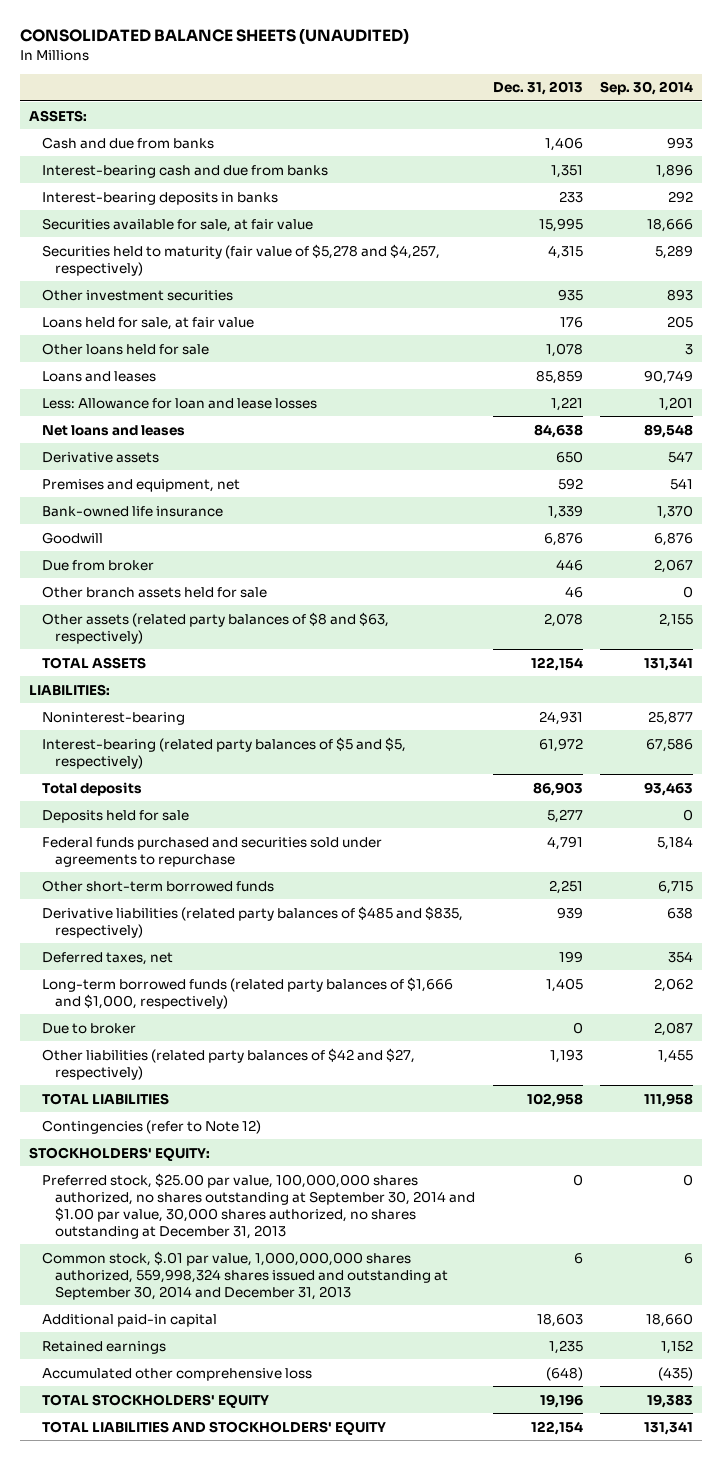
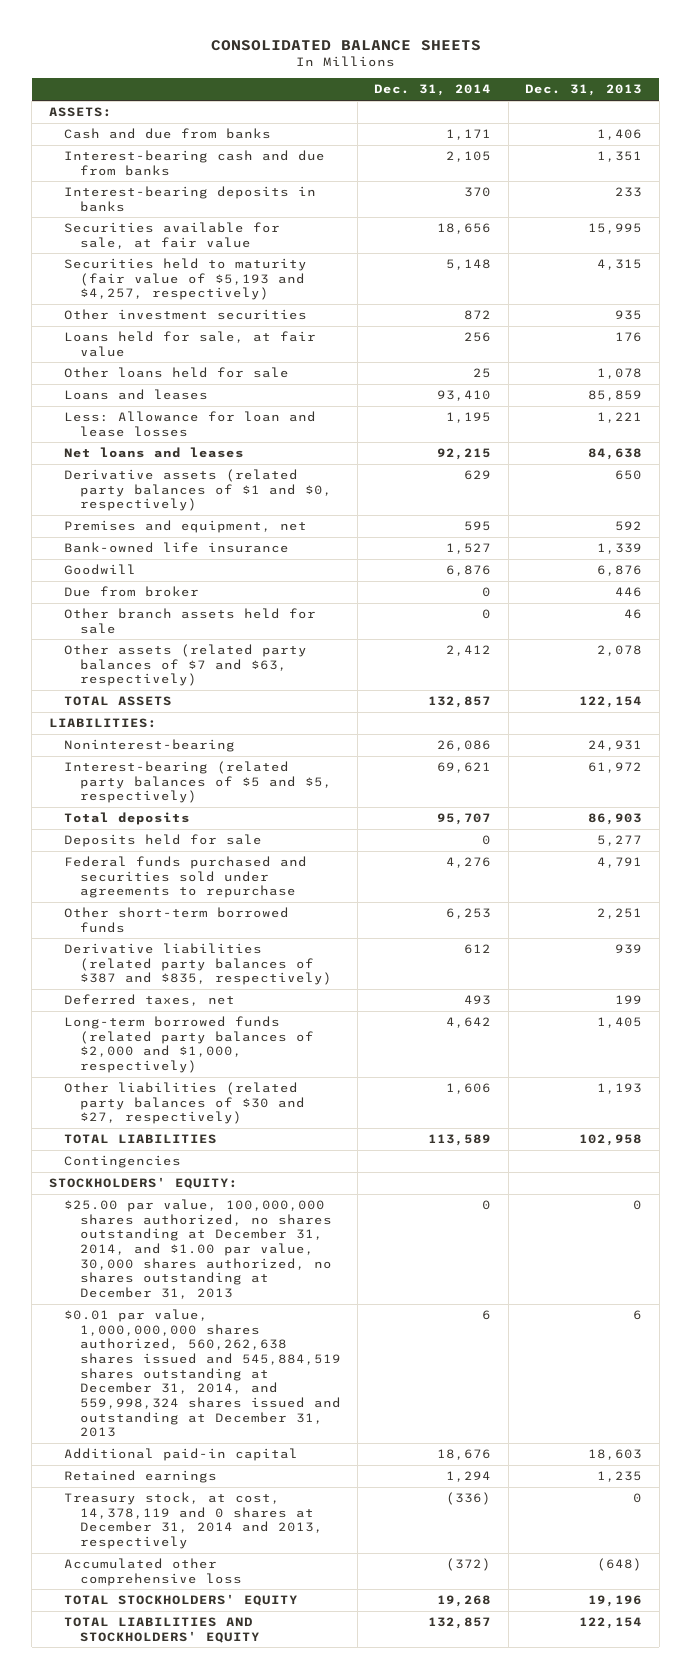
[20,28,410,45] CONSOLIDATED BALANCE SHEETS (UNAUDITED) -> [210,40,481,52] CONSOLIDATED BALANCE SHEETS
[600,81,694,96] Sep. 30, 2014 -> none
none -> [374,84,492,97] Dec. 31, 2014
[42,243,441,276] Securities held to maturity (fair value of $5,278 and $4,257, respectively) -> [64,258,308,301] Securities held to maturity (fair value of $5,193 and $4,257, respectively)
[42,451,160,463] Derivative assets -> [64,469,332,512] Derivative assets (related party balances of $1 and $0, respectively)
[42,611,390,644] Other assets (related party balances of $8 and $63, respectively) -> [64,644,308,687] Other assets (related party balances of $7 and $63, respectively)
[42,905,464,938] Derivative liabilities (related party balances of $485 and $835, respectively) -> [64,943,332,986] Derivative liabilities (related party balances of $387 and $835, respectively)
[42,1022,137,1034] Due to broker -> none
[42,976,454,1009] Long-term borrowed funds (related party balances of $1,666 and $1,000, respectively) -> [64,1016,314,1074] Long-term borrowed funds (related party balances of $2,000 and $1,000, respectively)
[42,1047,416,1080] Other liabilities (related party balances of $42 and $27, respectively) -> [64,1082,305,1125] Other liabilities (related party balances of $30 and $27, respectively)
[42,1119,262,1134] Contingencies (refer to Note 12) -> [64,1155,182,1169] Contingencies
[42,1172,476,1239] Preferred stock, $25.00 par value, 100,000,000 shares authorized, no shares outstanding at September 30, 2014 and $1.00 par value, 30,000 shares authorized, no shares outstanding at December 31, 2013 -> [64,1199,332,1299] $25.00 par value, 100,000,000 shares authorized, no shares outstanding at December 31, 2014, and $1.00 par value, 30,000 shares authorized, no shares outstanding at December 31, 2013
[42,1250,449,1300] Common stock, $.01 par value, 1,000,000,000 shares authorized, 559,998,324 shares issued and outstanding at September 30, 2014 and December 31, 2013 -> [64,1309,341,1438] $0.01 par value, 1,000,000,000 shares authorized, 560,262,638 shares issued and 545,884,519 shares outstanding at December 31, 2014, and 559,998,324 shares issued and outstanding at December 31, 2013
none -> [64,1492,323,1550] Treasury stock, at cost, 14,378,119 and 0 shares at December 31, 2014 and 2013, respectively

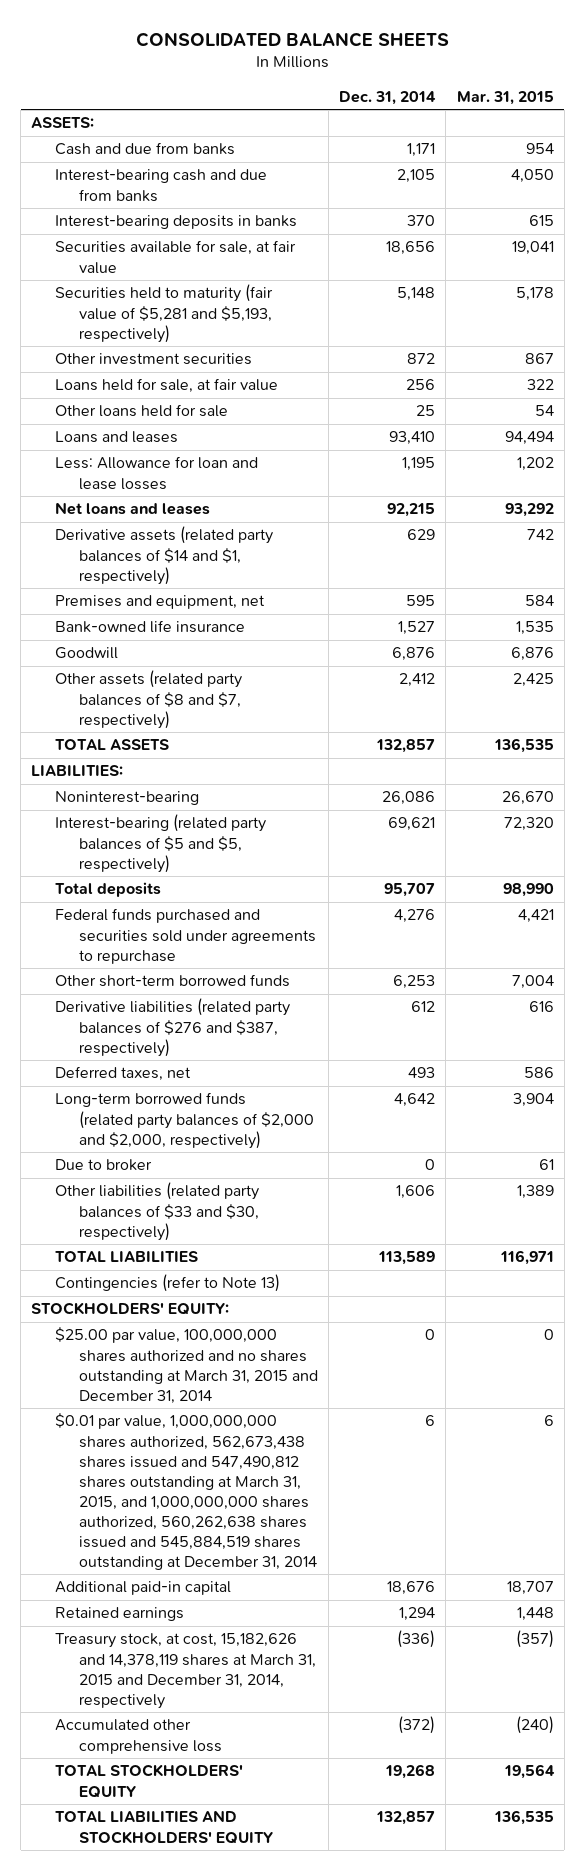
[525,84,643,97] Dec. 31, 2013 -> none
none -> [456,90,554,105] Mar. 31, 2015
[64,258,308,301] Securities held to maturity (fair value of $5,193 and $4,257, respectively) -> [55,284,274,343] Securities held to maturity (fair value of $5,281 and $5,193, respectively)
[64,469,332,512] Derivative assets (related party balances of $1 and $0, respectively) -> [55,526,274,585] Derivative assets (related party balances of $14 and $1, respectively)
[64,586,200,598] Due from broker -> none
[64,608,317,634] Other branch assets held for sale -> none
[64,644,308,687] Other assets (related party balances of $7 and $63, respectively) -> [55,670,243,729] Other assets (related party balances of $8 and $7, respectively)
[64,834,263,848] Deposits held for sale -> none
[64,943,332,986] Derivative liabilities (related party balances of $387 and $835, respectively) -> [55,998,291,1057] Derivative liabilities (related party balances of $276 and $387, respectively)
[64,1016,314,1074] Long-term borrowed funds (related party balances of $2,000 and $1,000, respectively) -> [55,1092,314,1149] Long-term borrowed funds (related party balances of $2,000 and $2,000, respectively)
none -> [55,1159,153,1172] Due to broker
[64,1082,305,1125] Other liabilities (related party balances of $30 and $27, respectively) -> [55,1182,260,1241] Other liabilities (related party balances of $33 and $30, respectively)
[64,1155,182,1169] Contingencies -> [55,1274,281,1293] Contingencies (refer to Note 13)
[64,1199,332,1299] $25.00 par value, 100,000,000 shares authorized, no shares outstanding at December 31, 2014, and $1.00 par value, 30,000 shares authorized, no shares outstanding at December 31, 2013 -> [55,1327,318,1404] $25.00 par value, 100,000,000 shares authorized and no shares outstanding at March 31, 2015 and December 31, 2014
[64,1309,341,1438] $0.01 par value, 1,000,000,000 shares authorized, 560,262,638 shares issued and 545,884,519 shares outstanding at December 31, 2014, and 559,998,324 shares issued and outstanding at December 31, 2013 -> [55,1413,317,1570] $0.01 par value, 1,000,000,000 shares authorized, 562,673,438 shares issued and 547,490,812 shares outstanding at March 31, 2015, and 1,000,000,000 shares authorized, 560,262,638 shares issued and 545,884,519 shares outstanding at December 31, 2014
[64,1492,323,1550] Treasury stock, at cost, 14,378,119 and 0 shares at December 31, 2014 and 2013, respectively -> [55,1633,316,1709] Treasury stock, at cost, 15,182,626 and 14,378,119 shares at March 31, 2015 and December 31, 2014, respectively

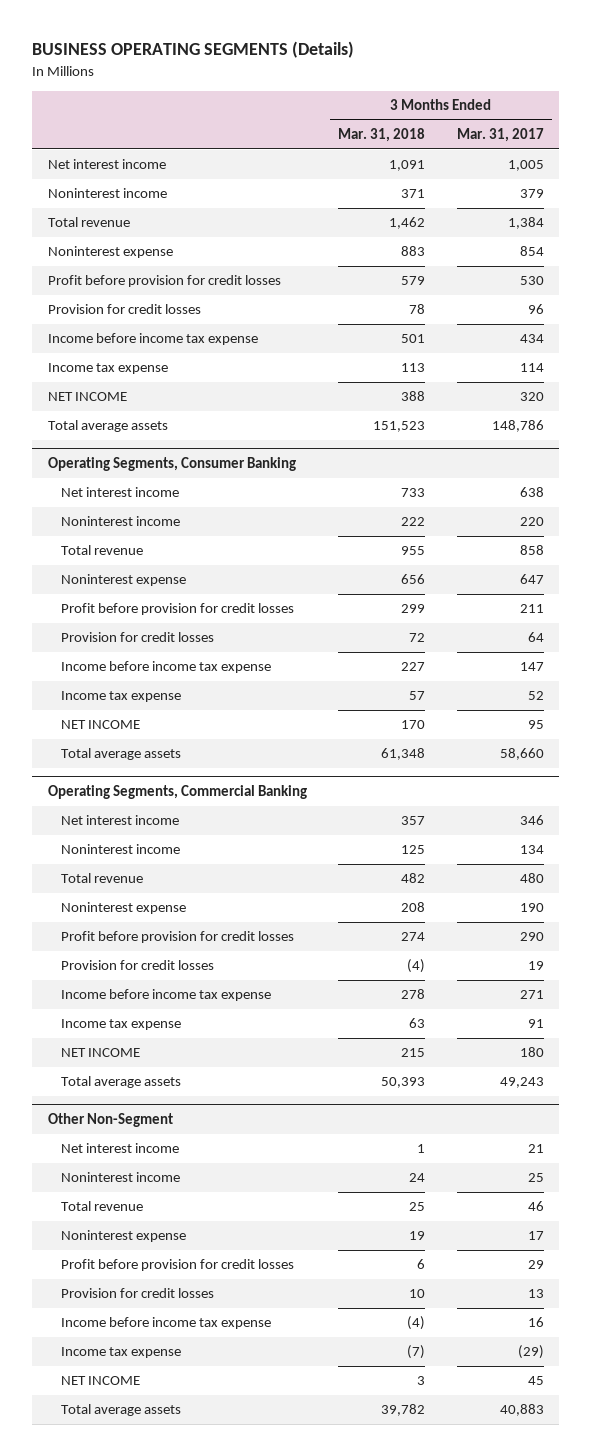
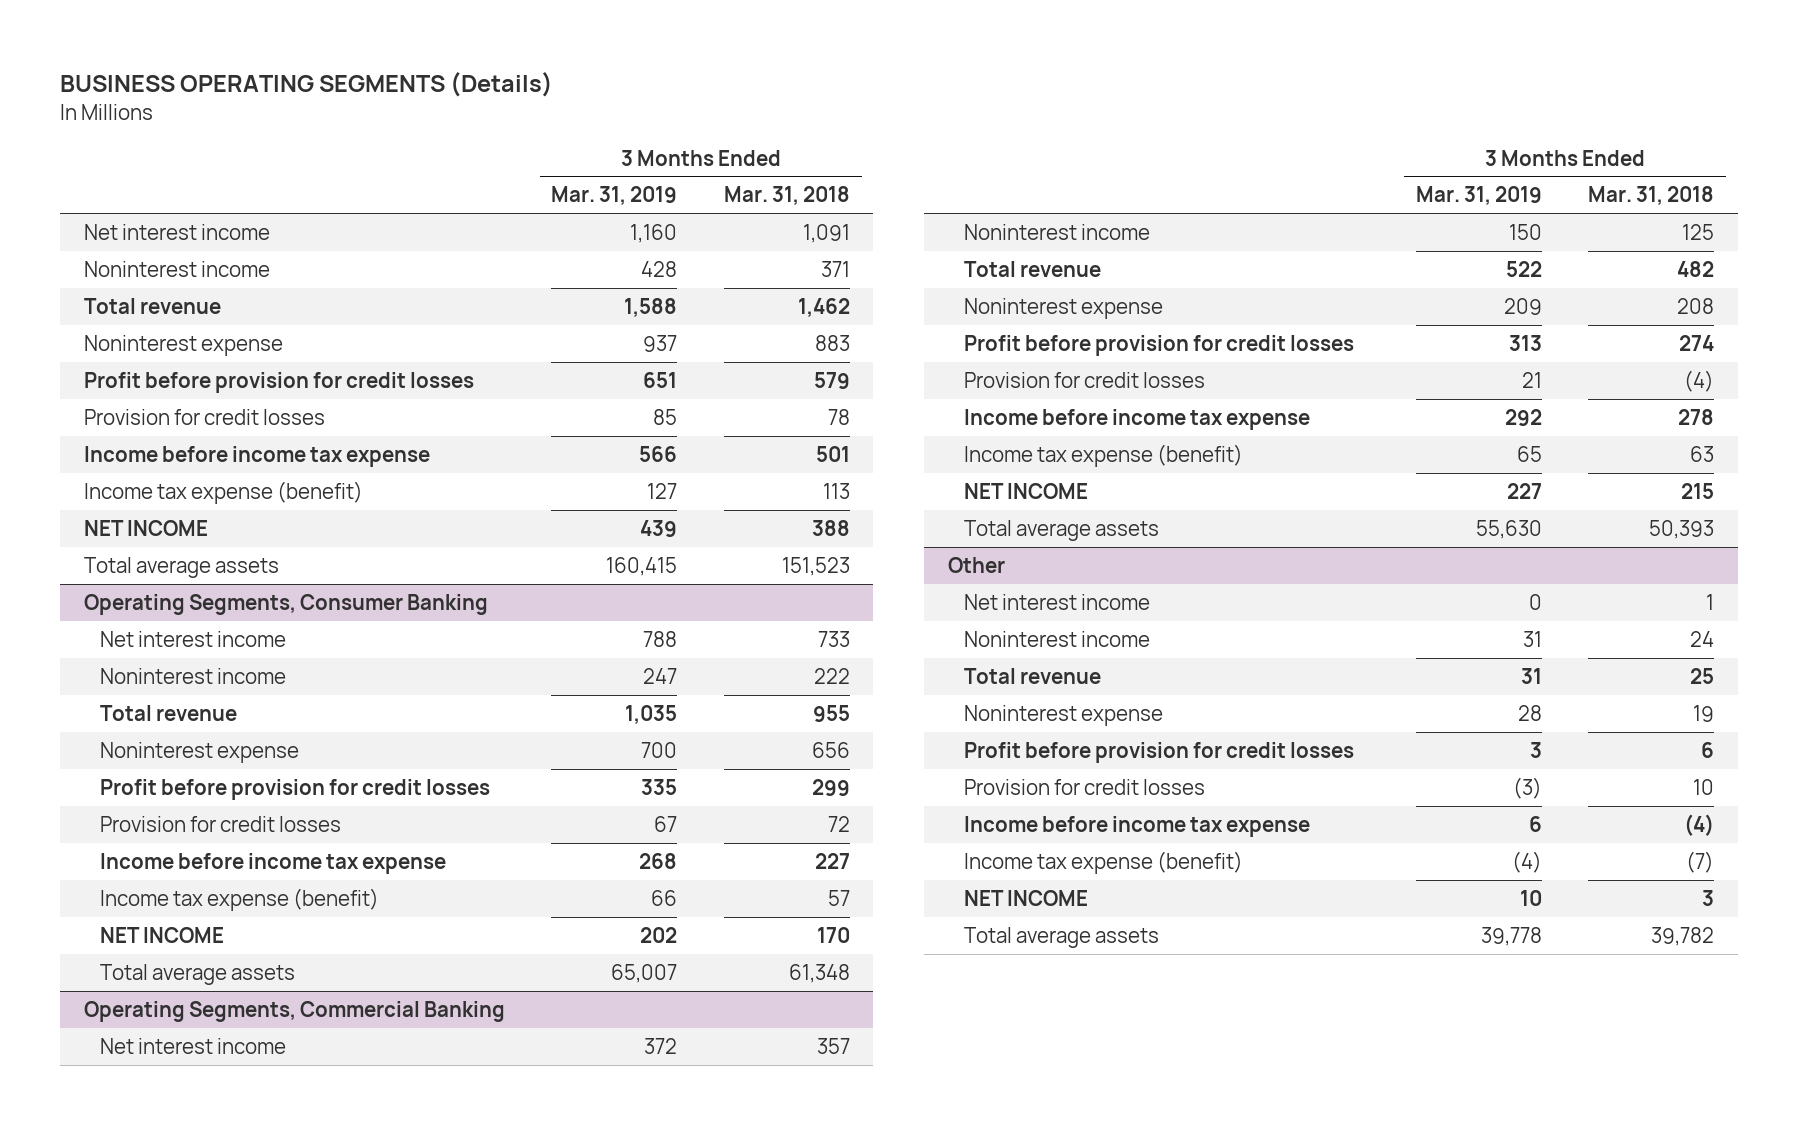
[456,128,544,143] Mar. 31, 2017 -> none
none -> [551,186,678,206] Mar. 31, 2019
[47,363,168,375] Income tax expense -> [83,480,363,504] Income tax expense (benefit)
[60,691,181,703] Income tax expense -> [99,887,379,911] Income tax expense (benefit)
[60,1019,181,1031] Income tax expense -> [963,443,1243,467] Income tax expense (benefit)
[47,1113,173,1128] Other Non-Segment -> none
none -> [947,556,1005,573] Other
[60,1347,181,1359] Income tax expense -> [963,850,1243,874] Income tax expense (benefit)

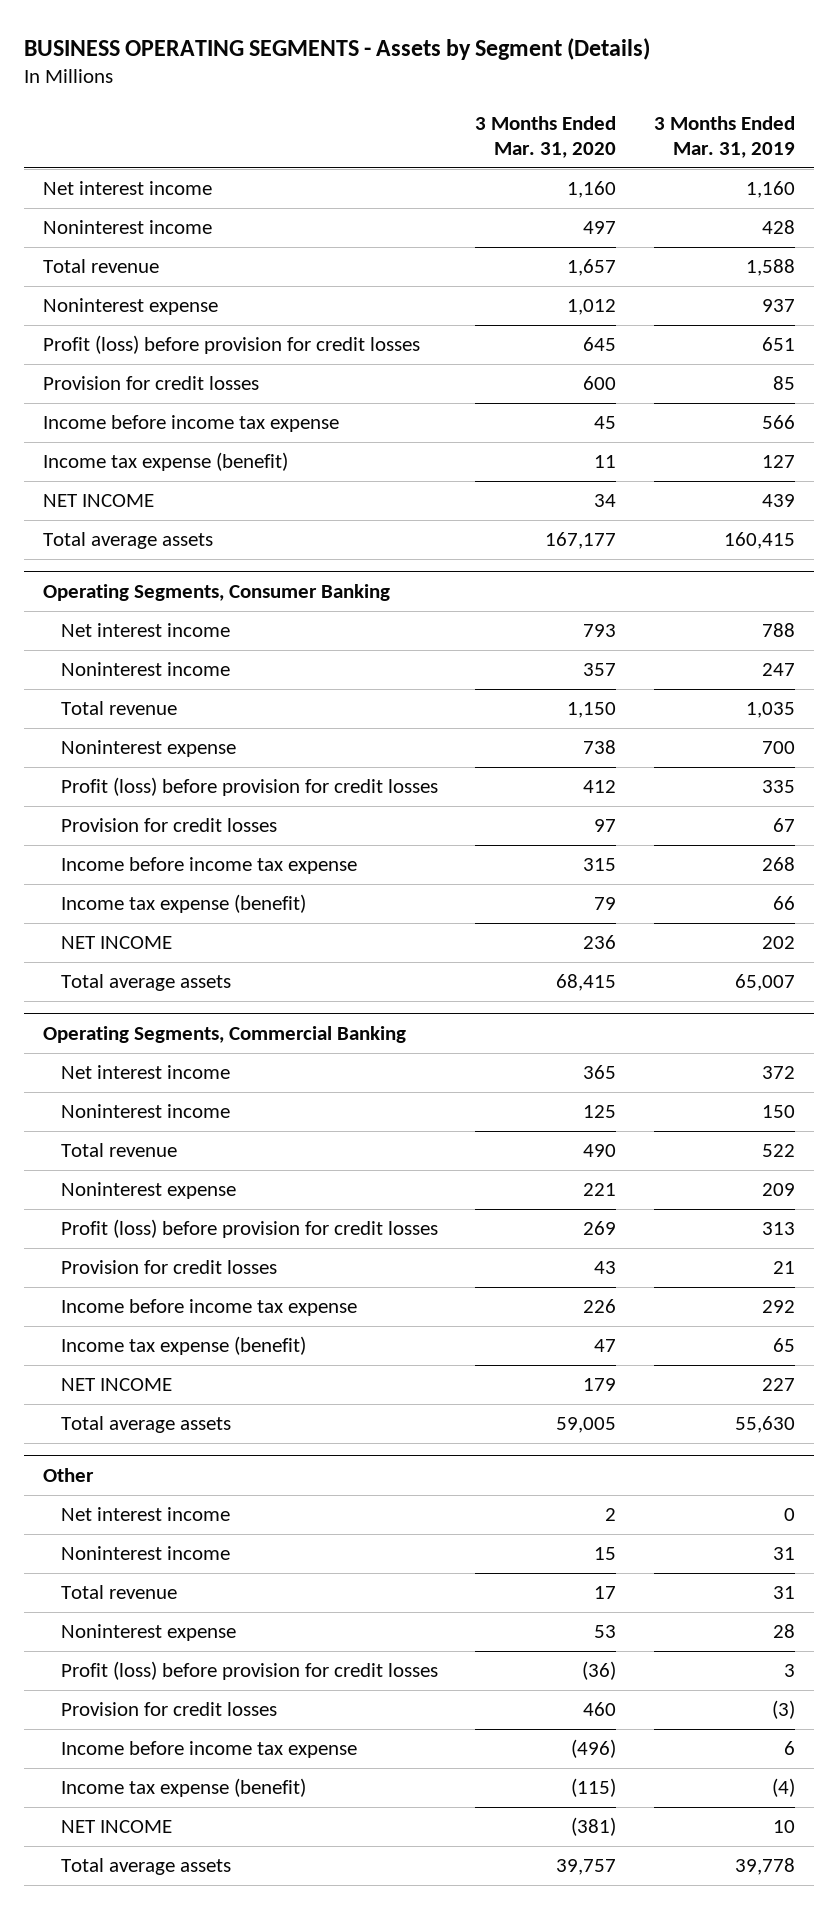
[60,72,554,98] BUSINESS OPERATING SEGMENTS (Details) -> [24,37,651,60] BUSINESS OPERATING SEGMENTS - Assets by Segment (Details)
[724,186,851,206] Mar. 31, 2018 -> none
none -> [475,115,617,159] 3 Months Ended Mar. 31, 2020
[83,371,474,393] Profit before provision for credit losses -> [42,335,420,355] Profit (loss) before provision for credit losses
[99,778,490,800] Profit before provision for credit losses -> [60,777,438,797] Profit (loss) before provision for credit losses
[963,334,1354,356] Profit before provision for credit losses -> [60,1219,438,1239] Profit (loss) before provision for credit losses
[963,741,1354,763] Profit before provision for credit losses -> [60,1661,438,1681] Profit (loss) before provision for credit losses

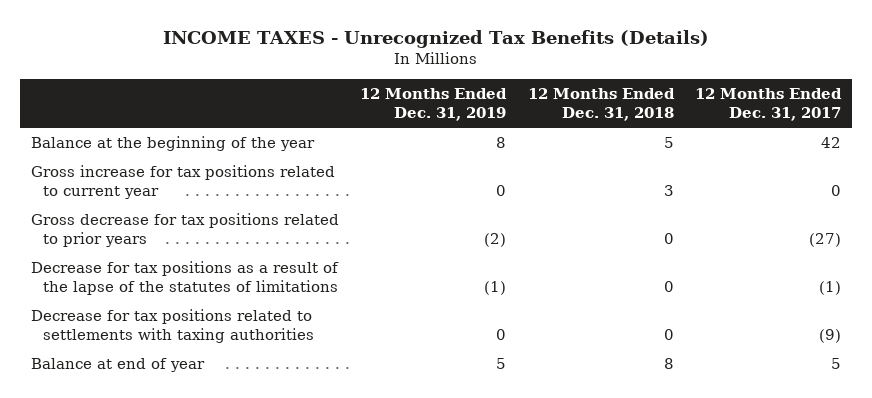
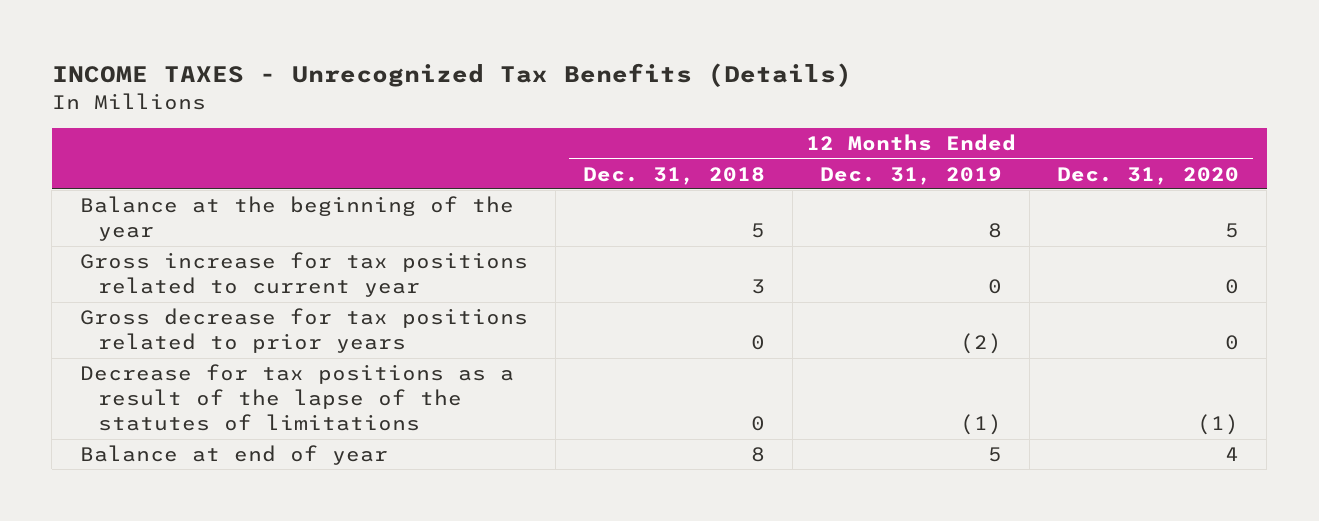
[695,88,843,122] 12 Months Ended Dec. 31, 2017 -> none
none -> [1057,166,1240,185] Dec. 31, 2020
[30,309,315,344] Decrease for tax positions related to settlements with taxing authorities -> none

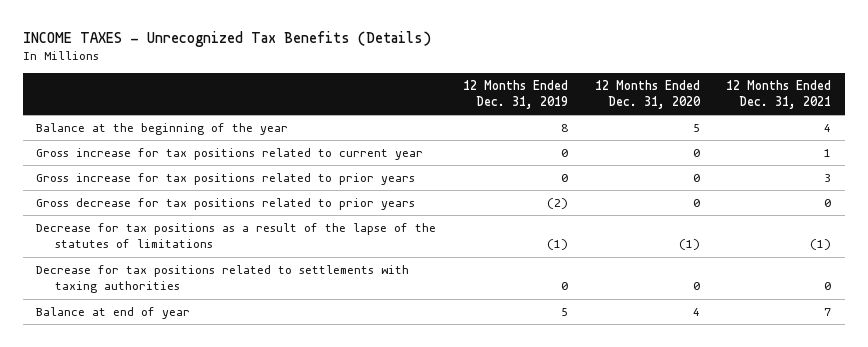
[582,166,765,185] Dec. 31, 2018 -> none
none -> [726,79,832,110] 12 Months Ended Dec. 31, 2021
none -> [36,173,416,186] Gross increase for tax positions related to prior years
none -> [36,265,410,294] Decrease for tax positions related to settlements with taxing authorities

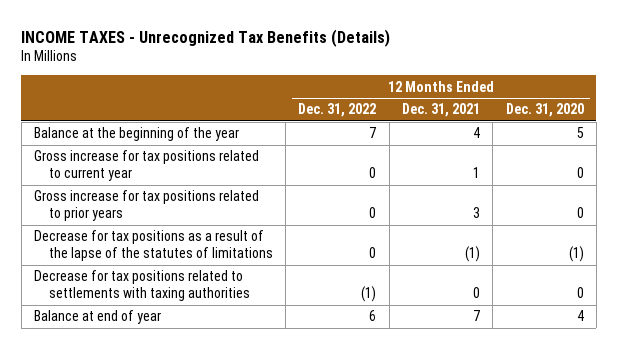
[463,79,569,110] 12 Months Ended Dec. 31, 2019 -> none
none -> [298,103,377,118] Dec. 31, 2022
[36,198,416,211] Gross decrease for tax positions related to prior years -> none

